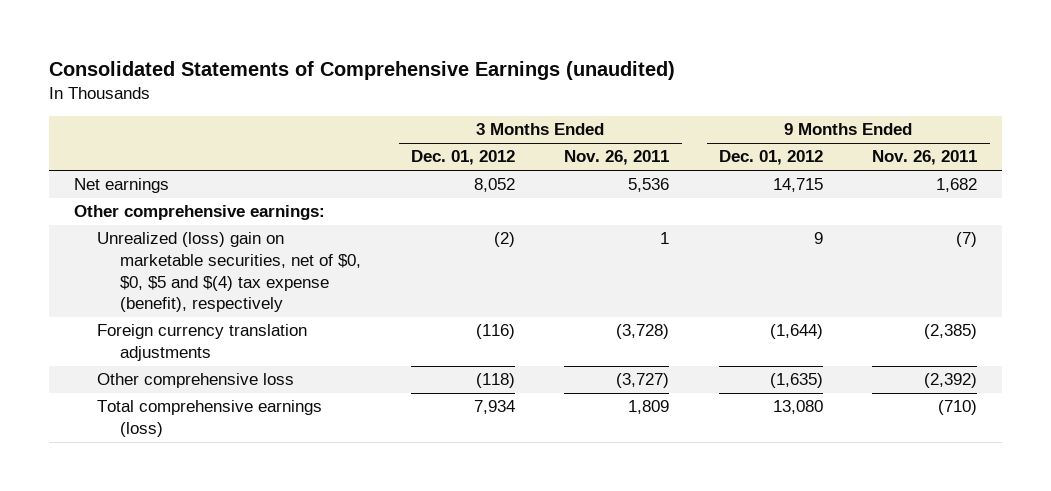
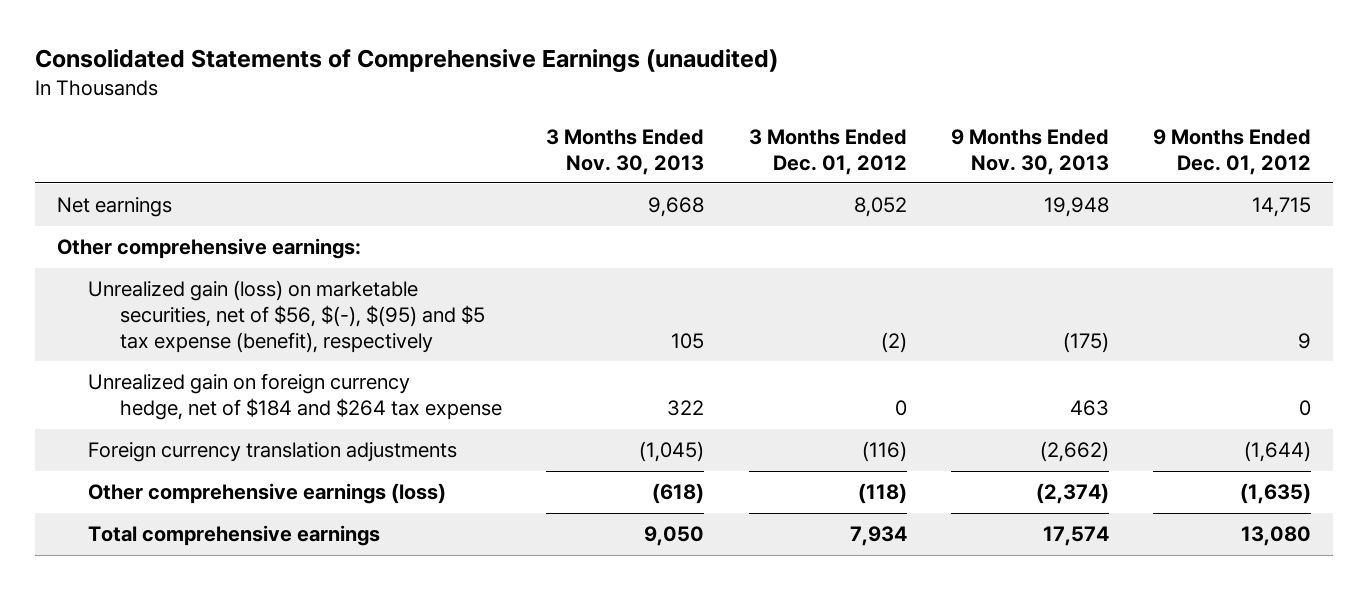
[564,150,670,166] Nov. 26, 2011 -> none
[872,150,978,166] Nov. 26, 2011 -> none
none -> [546,128,705,175] 3 Months Ended Nov. 30, 2013
none -> [950,128,1109,175] 9 Months Ended Nov. 30, 2013
[96,232,362,313] Unrealized (loss) gain on marketable securities, net of $0, $0, $5 and $(4) tax expense (benefit), respectively -> [88,280,485,354] Unrealized gain (loss) on marketable securities, net of $56, $(-), $(95) and $5 tax expense (benefit), respectively
none -> [88,373,502,421] Unrealized gain on foreign currency hedge, net of $184 and $264 tax expense
[96,373,294,389] Other comprehensive loss -> [88,483,447,505] Other comprehensive earnings (loss)
[96,400,322,438] Total comprehensive earnings (loss) -> [88,525,381,547] Total comprehensive earnings

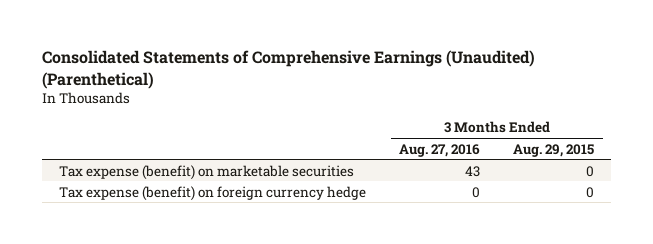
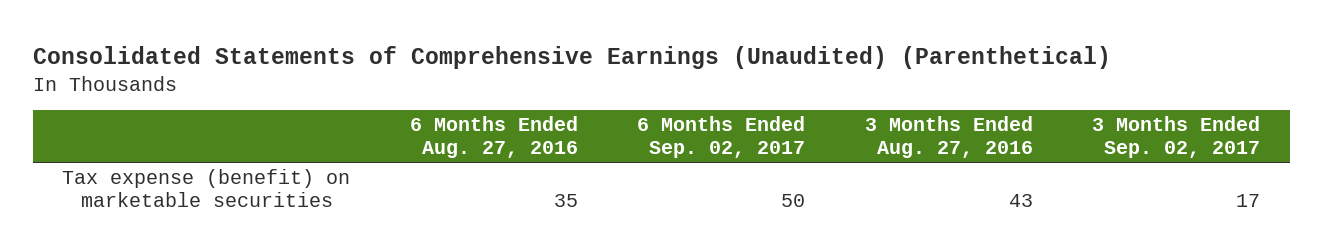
[513,143,595,157] Aug. 29, 2015 -> none
none -> [409,116,578,159] 6 Months Ended Aug. 27, 2016
none -> [637,116,806,159] 6 Months Ended Sep. 02, 2017
none -> [1092,116,1261,159] 3 Months Ended Sep. 02, 2017
[58,185,366,201] Tax expense (benefit) on foreign currency hedge -> none

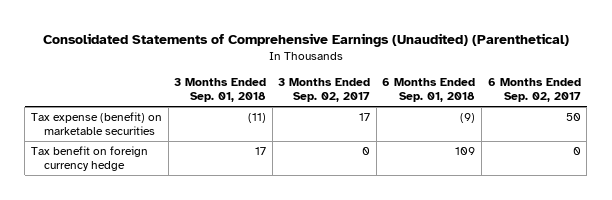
[409,116,578,159] 6 Months Ended Aug. 27, 2016 -> none
[864,116,1033,159] 3 Months Ended Aug. 27, 2016 -> none
none -> [174,77,267,103] 3 Months Ended Sep. 01, 2018
none -> [382,77,476,103] 6 Months Ended Sep. 01, 2018
none -> [30,146,148,172] Tax benefit on foreign currency hedge

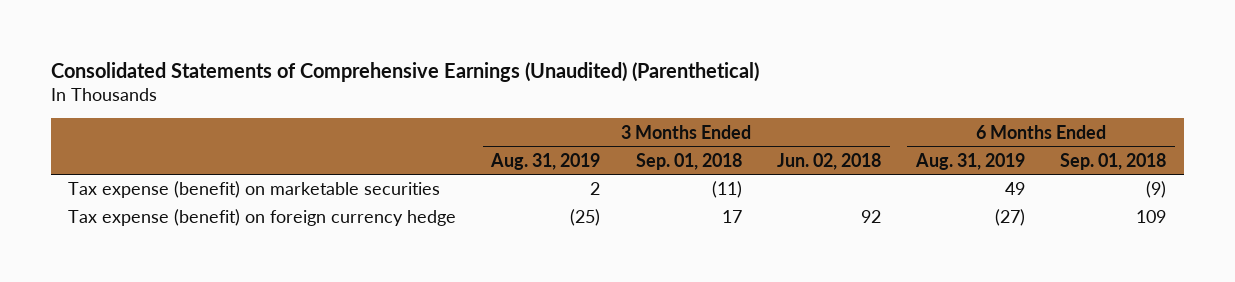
[278,77,371,103] 3 Months Ended Sep. 02, 2017 -> none
[487,77,581,103] 6 Months Ended Sep. 02, 2017 -> none
none -> [490,152,601,170] Aug. 31, 2019
none -> [776,152,881,170] Jun. 02, 2018
none -> [915,152,1026,170] Aug. 31, 2019
[30,146,148,172] Tax benefit on foreign currency hedge -> [68,209,457,227] Tax expense (benefit) on foreign currency hedge

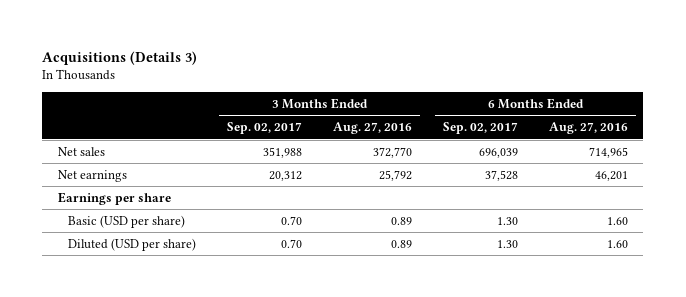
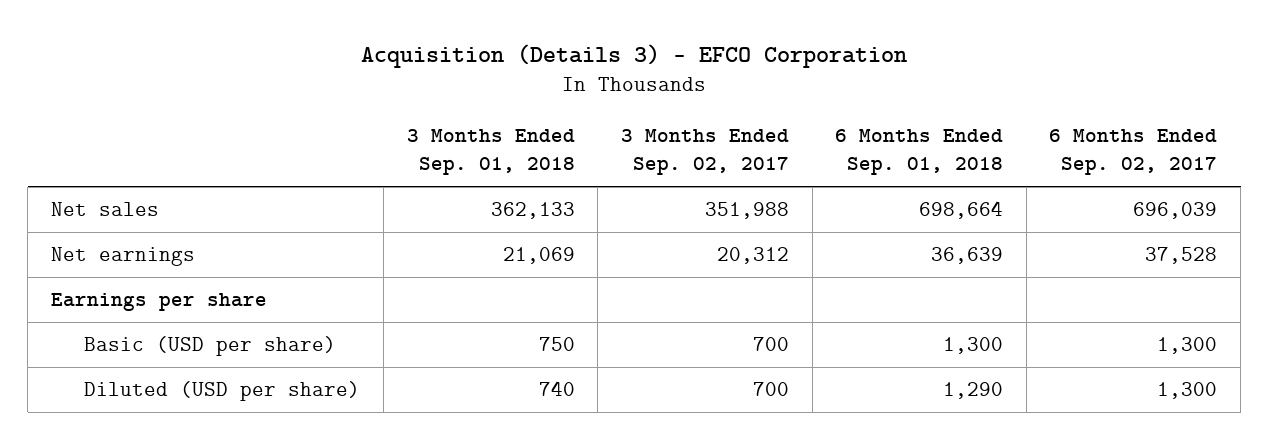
[42,51,198,66] Acquisitions (Details 3) -> [361,43,908,68] Acquisition (Details 3) - EFCO Corporation
[333,122,413,135] Aug. 27, 2016 -> none
[548,122,628,135] Aug. 27, 2016 -> none
none -> [406,129,575,176] 3 Months Ended Sep. 01, 2018
none -> [835,129,1004,176] 6 Months Ended Sep. 01, 2018
[281,215,303,225] 0.70 -> [752,337,789,352] 700
[497,216,519,225] 1.30 -> [1157,337,1218,355] 1,300
[281,238,303,248] 0.70 -> [752,382,789,397] 700
[497,239,519,248] 1.30 -> [1157,382,1218,400] 1,300

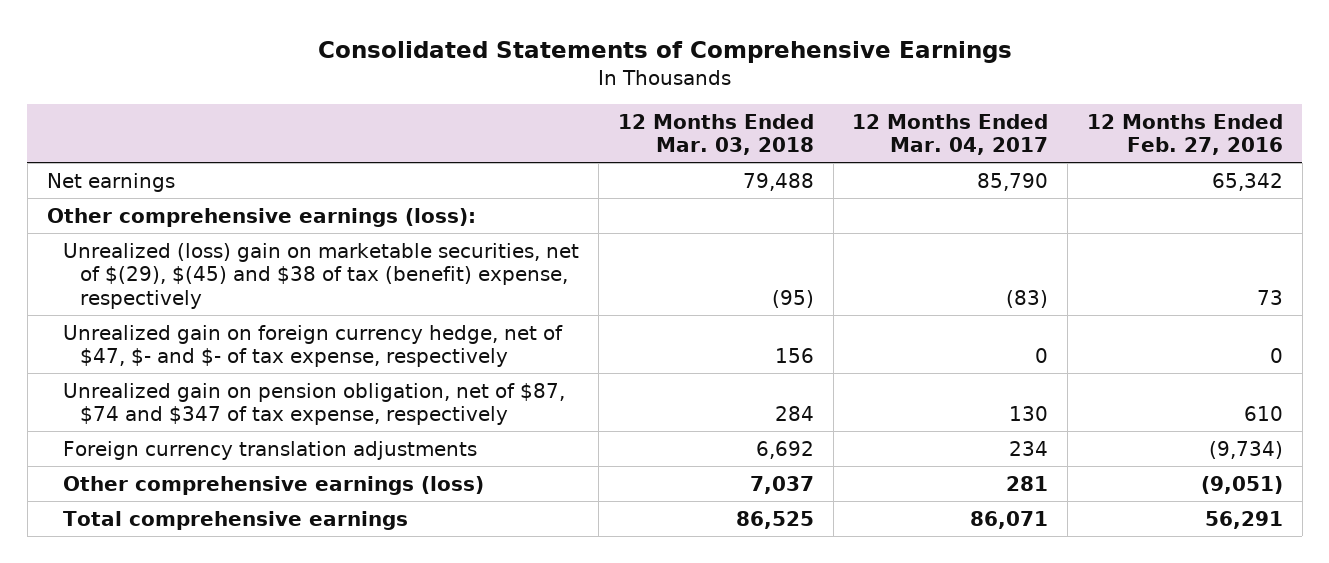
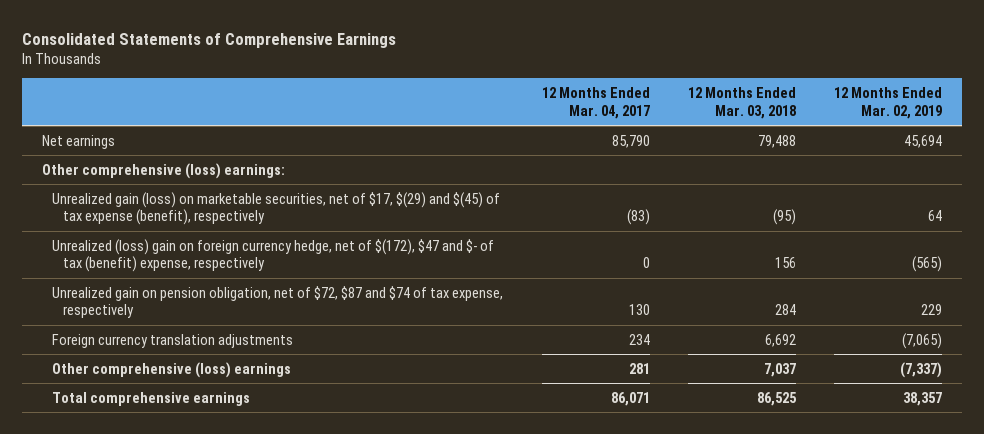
[1086,113,1283,156] 12 Months Ended Feb. 27, 2016 -> none
none -> [834,86,943,119] 12 Months Ended Mar. 02, 2019
[46,207,476,227] Other comprehensive earnings (loss): -> [41,162,285,179] Other comprehensive (loss) earnings:
[63,242,580,309] Unrealized (loss) gain on marketable securities, net of $(29), $(45) and $38 of tax (benefit) expense, respectively -> [52,191,501,226] Unrealized gain (loss) on marketable securities, net of $17, $(29) and $(45) of tax expense (benefit), respectively
[63,324,564,368] Unrealized gain on foreign currency hedge, net of $47, $- and $- of tax expense, respectively -> [52,238,495,273] Unrealized (loss) gain on foreign currency hedge, net of $(172), $47 and $- of tax (benefit) expense, respectively
[63,382,566,426] Unrealized gain on pension obligation, net of $87, $74 and $347 of tax expense, respectively -> [52,285,504,319] Unrealized gain on pension obligation, net of $72, $87 and $74 of tax expense, respectively
[63,475,485,495] Other comprehensive earnings (loss) -> [52,361,292,378] Other comprehensive (loss) earnings

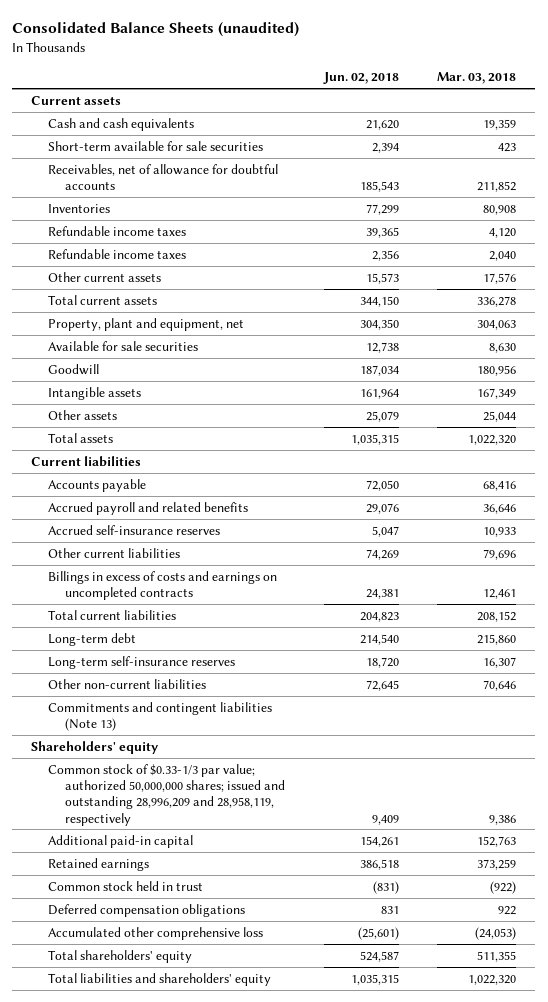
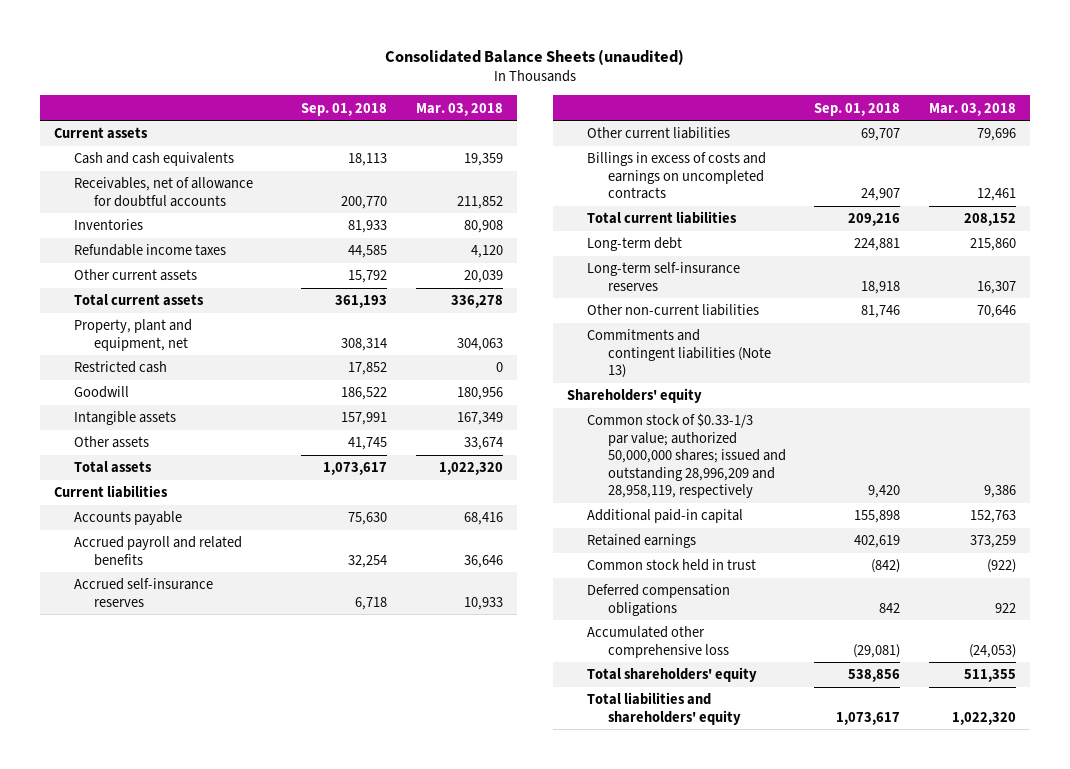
[322,72,399,85] Jun. 02, 2018 -> none
none -> [301,102,388,116] Sep. 01, 2018
[48,140,264,151] Short-term available for sale securities -> none
[48,248,187,259] Refundable income taxes -> none
[483,272,517,284] 17,576 -> [463,270,503,284] 20,039
[48,340,199,351] Available for sale securities -> none
none -> [74,361,168,374] Restricted cash
[483,410,517,422] 25,044 -> [463,437,503,451] 33,674

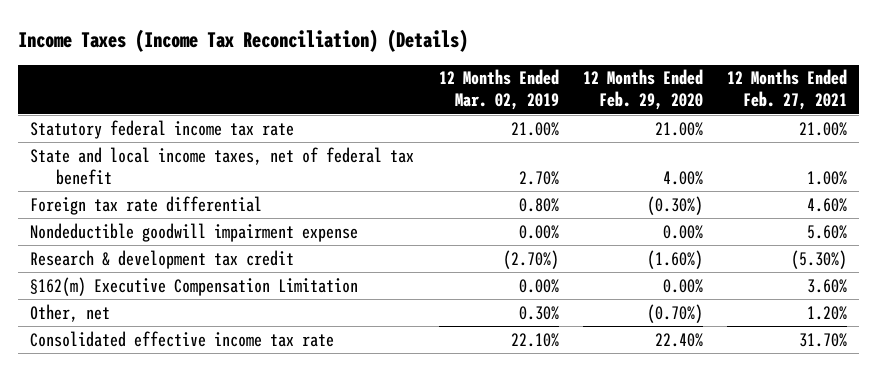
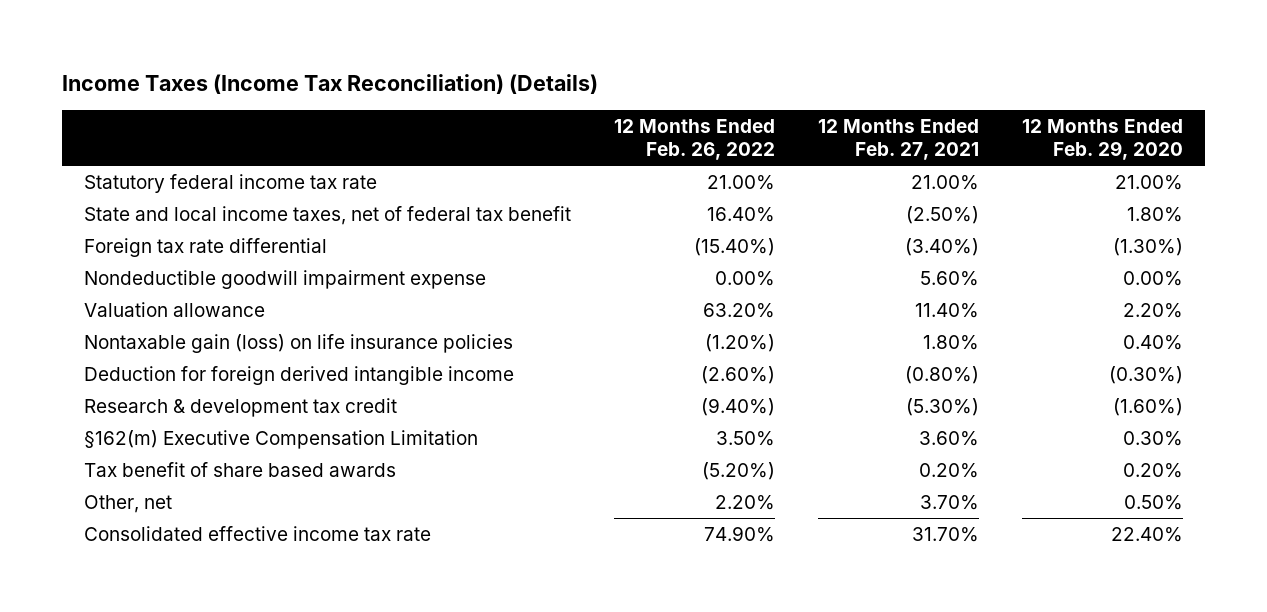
[438,69,559,111] 12 Months Ended Mar. 02, 2019 -> none
none -> [613,118,775,161] 12 Months Ended Feb. 26, 2022
[662,170,703,185] 4.00% -> [1127,206,1184,222] 1.80%
[806,170,847,185] 1.00% -> [905,205,979,224] (2.50%)
[646,195,703,215] (0.30%) -> [1113,237,1184,256] (1.30%)
[806,197,847,212] 4.60% -> [904,237,979,256] (3.40%)
none -> [83,301,265,317] Valuation allowance
none -> [83,333,513,353] Nontaxable gain (loss) on life insurance policies
none -> [83,365,514,385] Deduction for foreign derived intangible income
[662,278,703,293] 0.00% -> [1123,430,1184,446] 0.30%
none -> [83,461,396,477] Tax benefit of share based awards
[646,303,703,323] (0.70%) -> [1124,494,1184,510] 0.50%
[806,305,847,320] 1.20% -> [919,494,979,510] 3.70%

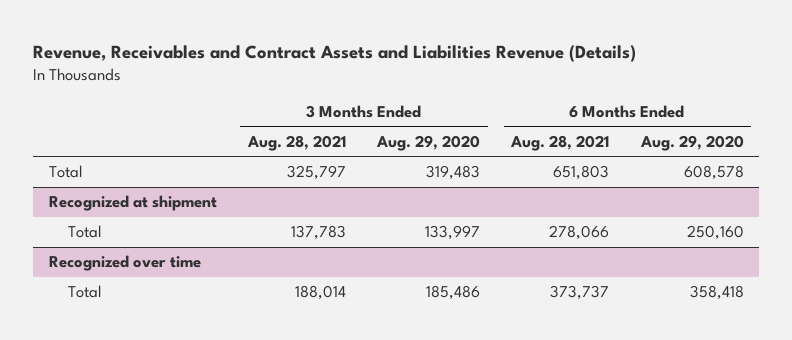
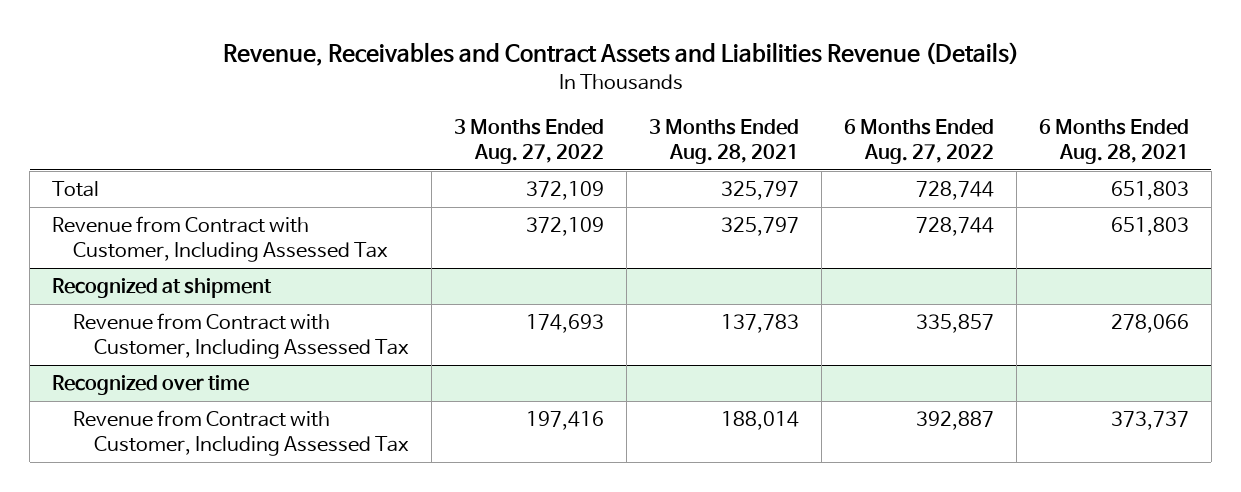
[376,134,481,151] Aug. 29, 2020 -> none
[639,134,744,151] Aug. 29, 2020 -> none
none -> [453,119,604,164] 3 Months Ended Aug. 27, 2022
none -> [843,119,994,164] 6 Months Ended Aug. 27, 2022
none -> [52,216,389,263] Revenue from Contract with Customer, Including Assessed Tax
[67,225,101,239] Total -> [73,313,409,360] Revenue from Contract with Customer, Including Assessed Tax
[67,285,101,299] Total -> [73,410,409,457] Revenue from Contract with Customer, Including Assessed Tax

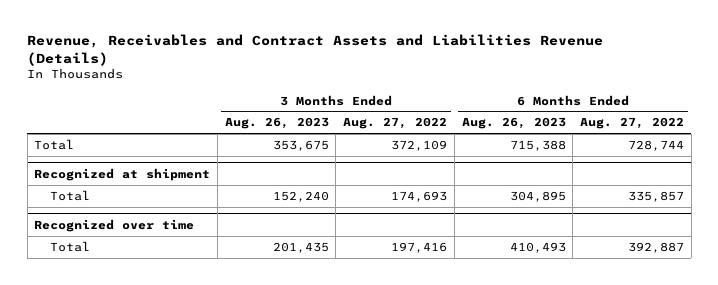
[648,119,799,164] 3 Months Ended Aug. 28, 2021 -> none
[1038,119,1189,164] 6 Months Ended Aug. 28, 2021 -> none
none -> [224,117,329,130] Aug. 26, 2023
none -> [461,117,566,130] Aug. 26, 2023
[52,216,389,263] Revenue from Contract with Customer, Including Assessed Tax -> none
[73,313,409,360] Revenue from Contract with Customer, Including Assessed Tax -> [50,189,91,201] Total
[73,410,409,457] Revenue from Contract with Customer, Including Assessed Tax -> [50,240,91,252] Total

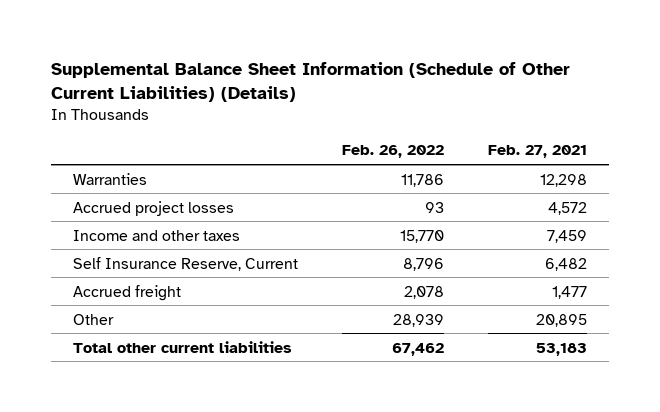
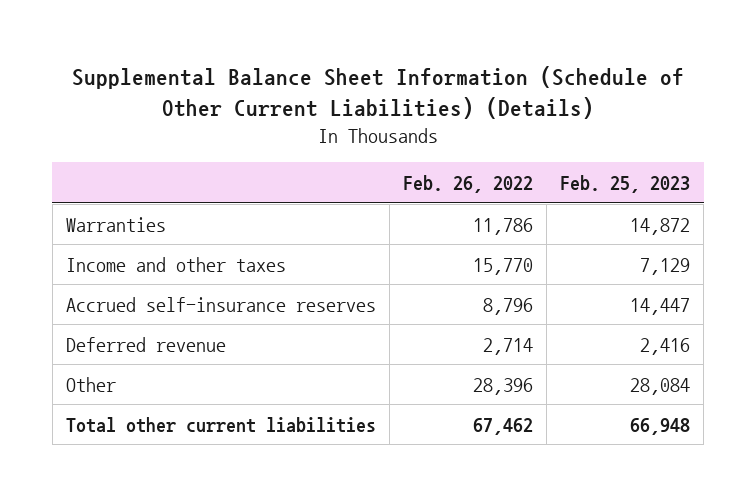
[487,145,587,159] Feb. 27, 2021 -> none
none -> [560,174,691,193] Feb. 25, 2023
[72,200,234,216] Accrued project losses -> none
[72,284,181,301] Accrued freight -> none
[72,256,298,271] Self Insurance Reserve, Current -> [66,296,377,312] Accrued self-insurance reserves
none -> [66,336,227,352] Deferred revenue
[392,313,444,327] 28,939 -> [473,377,534,395] 28,396

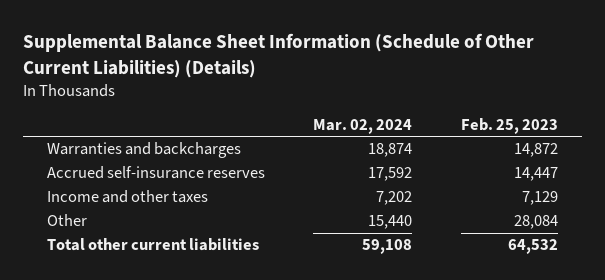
[403,174,534,193] Feb. 26, 2022 -> none
none -> [313,118,413,134] Mar. 02, 2024
[66,216,167,232] Warranties -> [46,142,241,159] Warranties and backcharges
[66,336,227,352] Deferred revenue -> none
[66,256,287,272] Income and other taxes -> [46,190,208,204] Income and other taxes
[630,417,691,435] 66,948 -> [507,239,558,255] 64,532

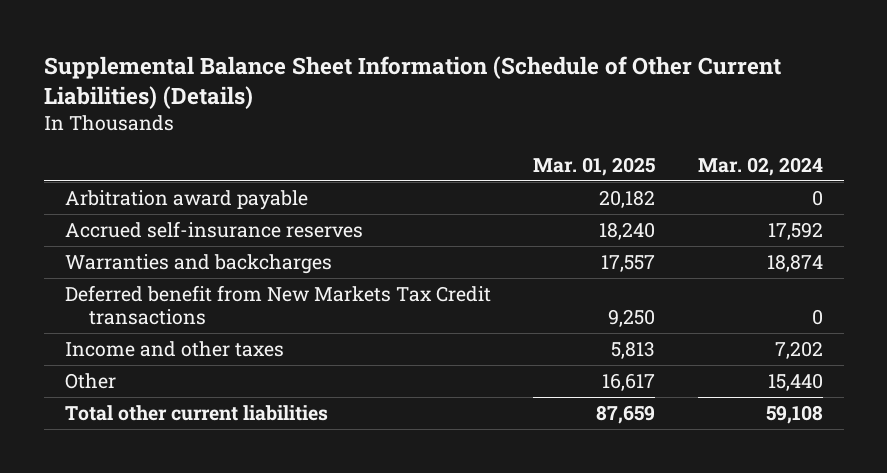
[460,117,558,134] Feb. 25, 2023 -> none
none -> [533,156,656,176] Mar. 01, 2025
none -> [64,189,308,210] Arbitration award payable
[46,142,241,159] Warranties and backcharges -> [64,253,332,274] Warranties and backcharges
none -> [64,284,491,326] Deferred benefit from New Markets Tax Credit transactions

